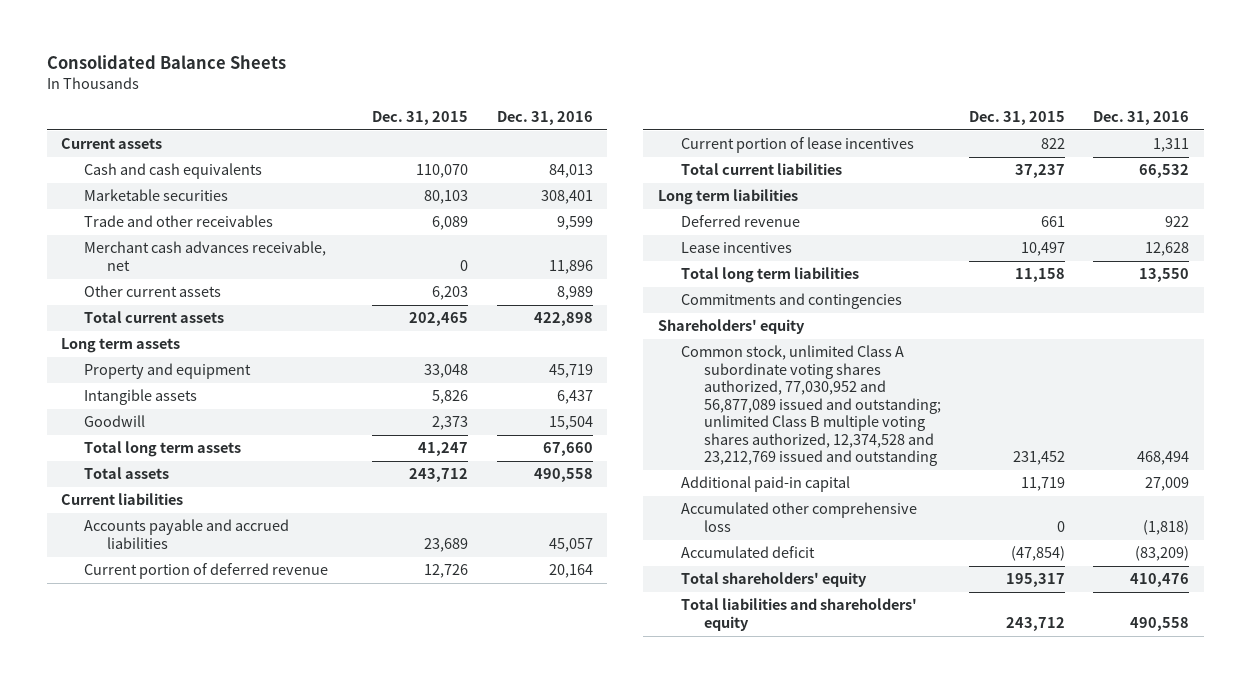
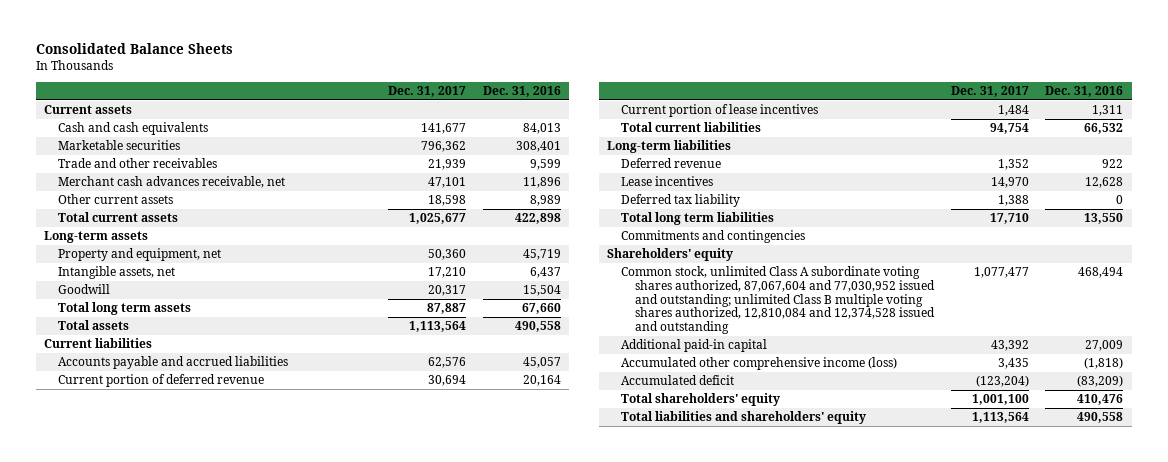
[372,110,469,125] Dec. 31, 2015 -> none
none -> [387,86,466,98] Dec. 31, 2017
[61,338,181,354] Long term assets -> [44,231,149,244] Long-term assets
[84,363,252,380] Property and equipment -> [58,248,222,262] Property and equipment, net
[84,389,198,406] Intangible assets -> [58,266,176,280] Intangible assets, net
[657,189,798,206] Long term liabilities -> [607,140,732,154] Long-term liabilities
none -> [620,194,740,208] Deferred tax liability
[680,345,941,467] Common stock, unlimited Class A subordinate voting shares authorized, 77,030,952 and 56,877,089 issued and outstanding; unlimited Class B multiple voting shares authorized, 12,374,528 and 23,212,769 issued and outstanding -> [620,266,935,335] Common stock, unlimited Class A subordinate voting shares authorized, 87,067,604 and 77,030,952 issued and outstanding; unlimited Class B multiple voting shares authorized, 12,810,084 and 12,374,528 issued and outstanding
[680,502,917,532] Accumulated other comprehensive loss -> [620,357,897,371] Accumulated other comprehensive income (loss)

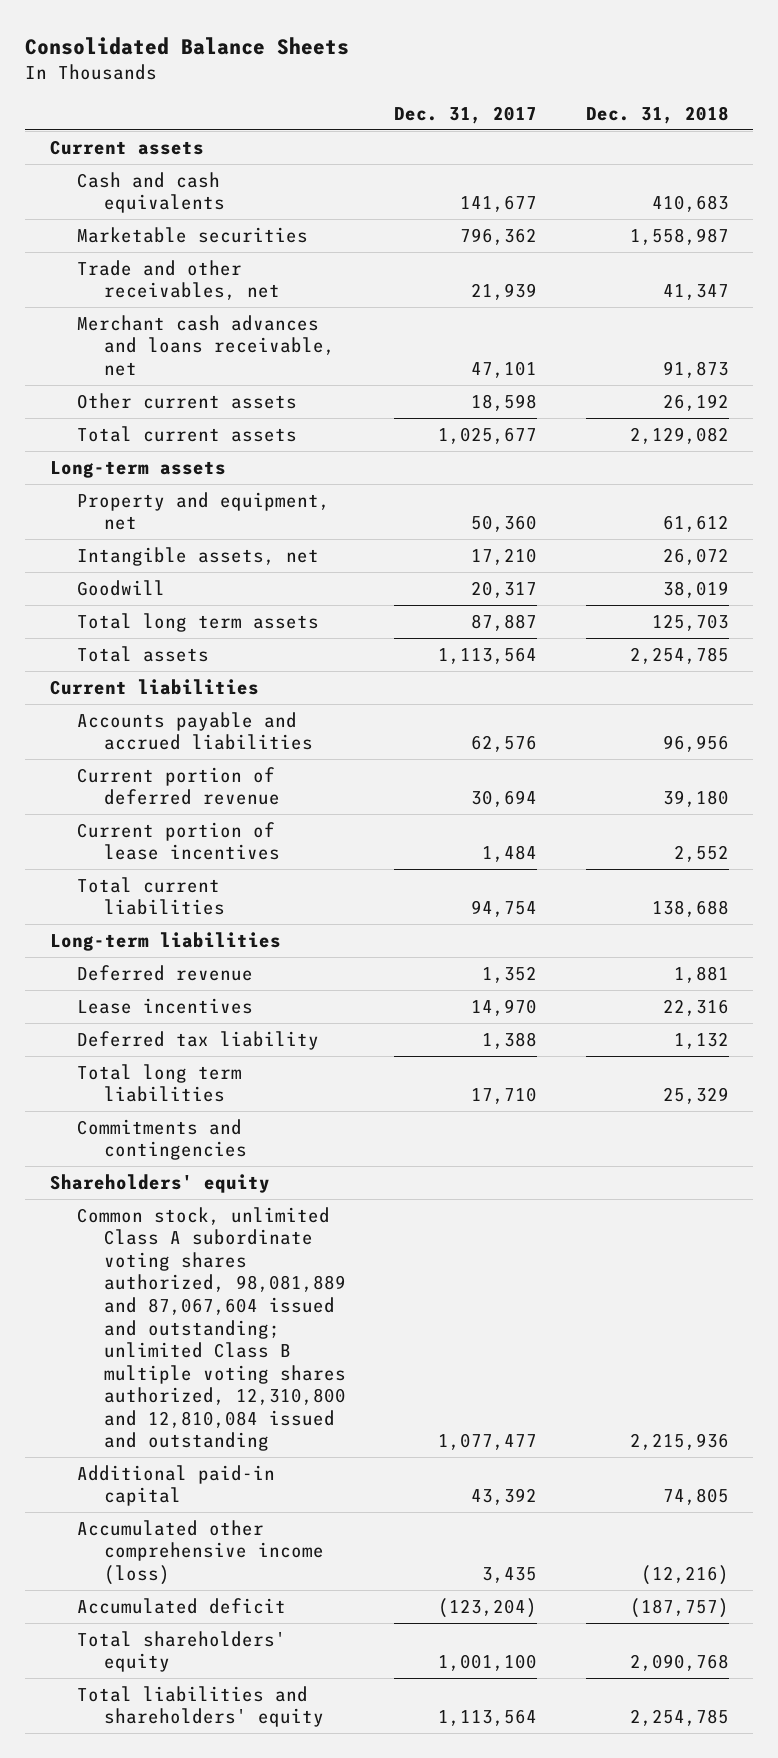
[482,86,561,98] Dec. 31, 2016 -> none
none -> [585,105,729,124] Dec. 31, 2018
[58,158,218,169] Trade and other receivables -> [76,259,280,301] Trade and other receivables, net
[58,176,286,189] Merchant cash advances receivable, net -> [76,314,335,376] Merchant cash advances and loans receivable, net
[620,266,935,335] Common stock, unlimited Class A subordinate voting shares authorized, 87,067,604 and 77,030,952 issued and outstanding; unlimited Class B multiple voting shares authorized, 12,810,084 and 12,374,528 issued and outstanding -> [76,1206,346,1452] Common stock, unlimited Class A subordinate voting shares authorized, 98,081,889 and 87,067,604 issued and outstanding; unlimited Class B multiple voting shares authorized, 12,310,800 and 12,810,084 issued and outstanding

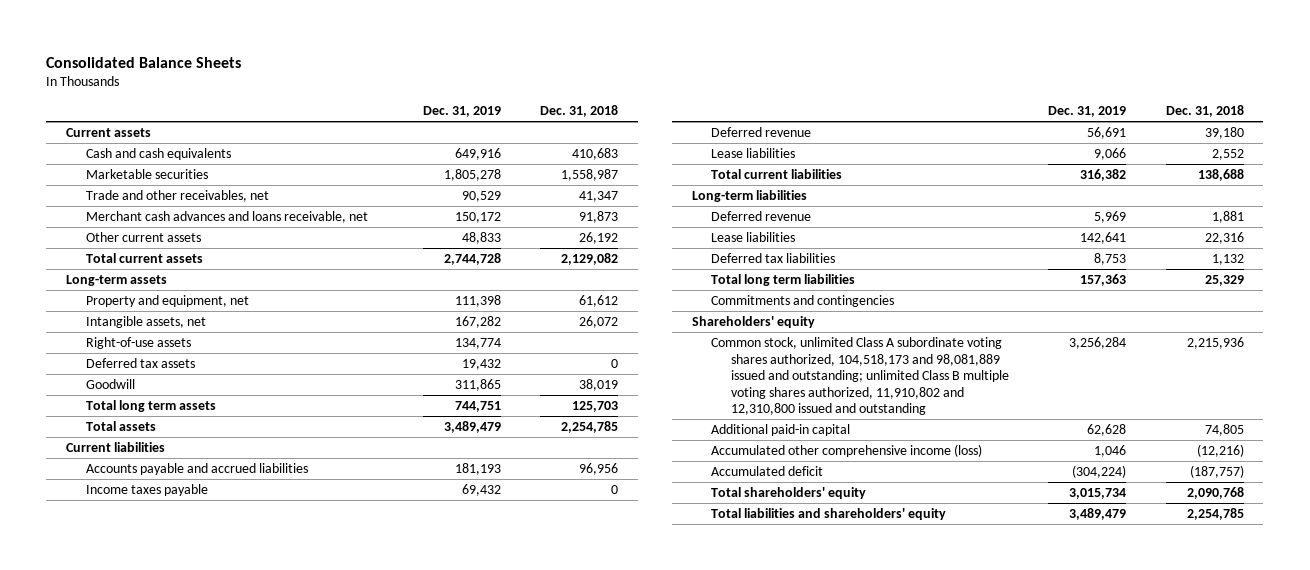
[394,105,538,124] Dec. 31, 2017 -> none
none -> [422,106,501,118] Dec. 31, 2019
none -> [85,336,191,349] Right-of-use assets
none -> [85,357,195,368] Deferred tax assets
none -> [85,483,208,496] Income taxes payable
[76,766,280,806] Current portion of deferred revenue -> [711,126,812,137] Deferred revenue
[76,821,280,861] Current portion of lease incentives -> [711,147,796,158] Lease liabilities
[76,997,253,1014] Lease incentives -> [711,231,796,242] Lease liabilities
[76,1030,319,1050] Deferred tax liability -> [711,252,836,263] Deferred tax liabilities
[76,1206,346,1452] Common stock, unlimited Class A subordinate voting shares authorized, 98,081,889 and 87,067,604 issued and outstanding; unlimited Class B multiple voting shares authorized, 12,310,800 and 12,810,084 issued and outstanding -> [711,336,1009,416] Common stock, unlimited Class A subordinate voting shares authorized, 104,518,173 and 98,081,889 issued and outstanding; unlimited Class B multiple voting shares authorized, 11,910,802 and 12,310,800 issued and outstanding

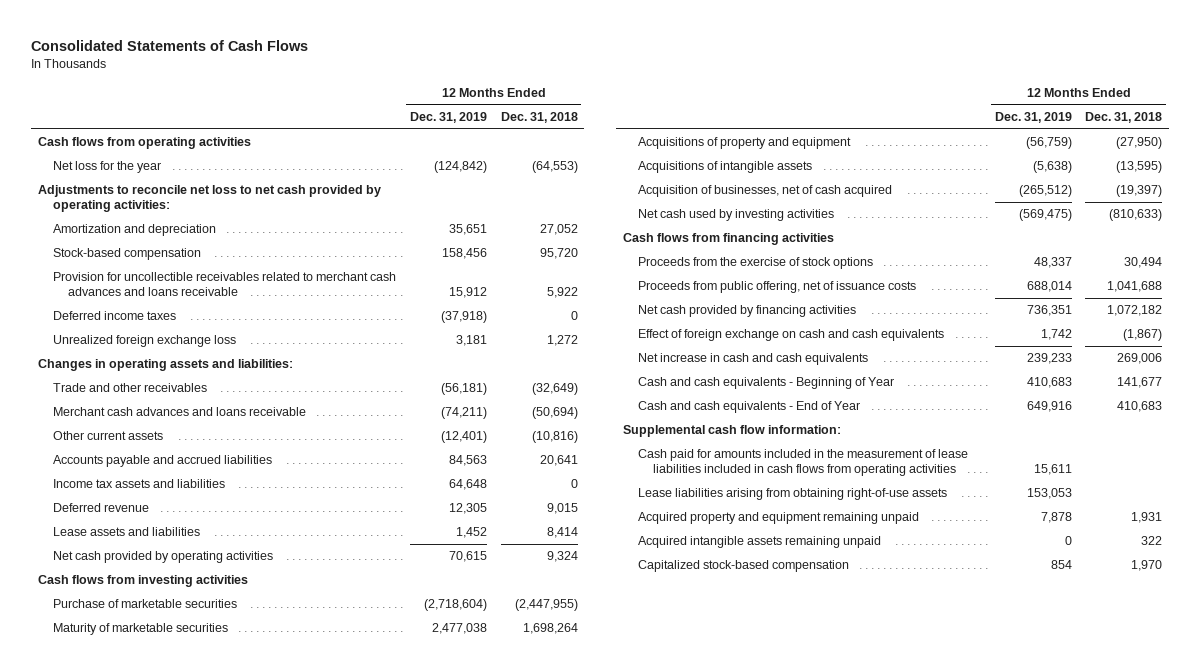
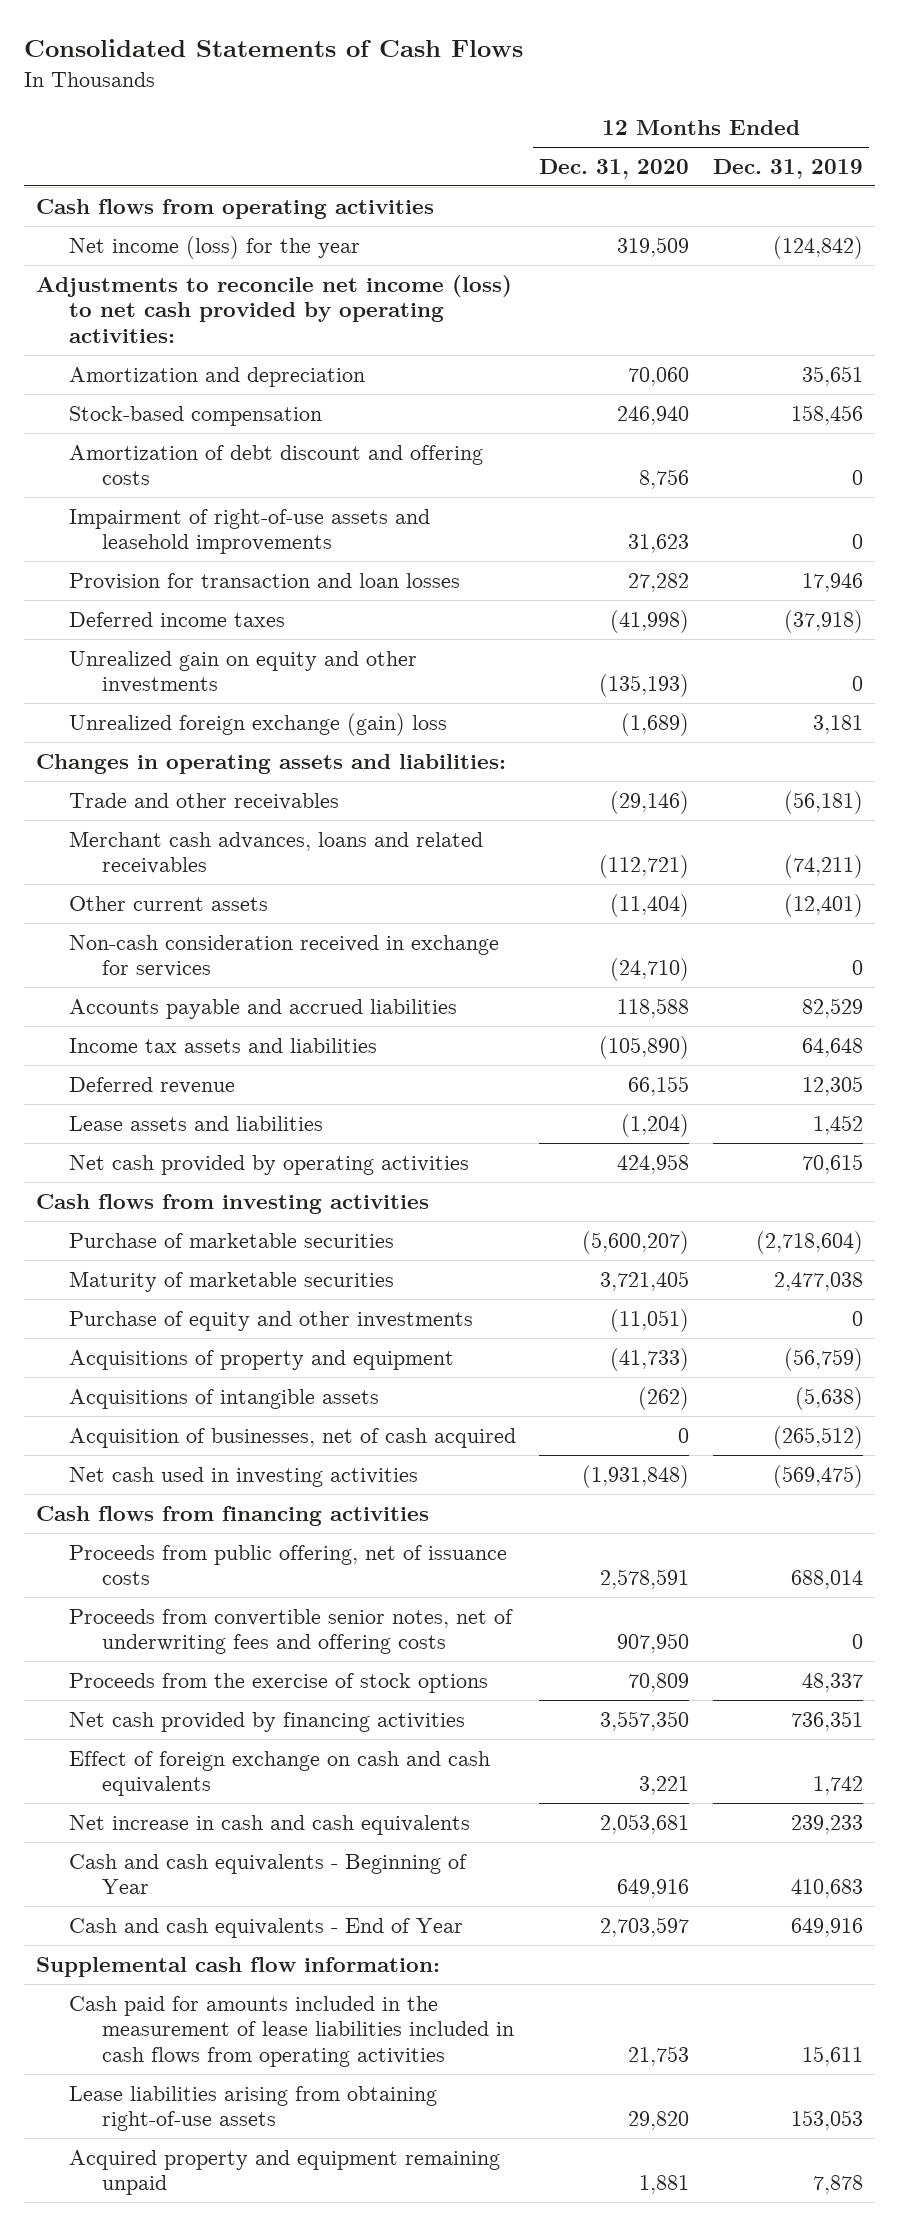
[500,112,578,124] Dec. 31, 2018 -> none
none -> [539,158,690,179] Dec. 31, 2020
[52,161,161,174] Net loss for the year -> [68,235,360,259] Net income (loss) for the year
[38,185,382,213] Adjustments to reconcile net loss to net cash provided by operating activities: -> [35,274,512,343] Adjustments to reconcile net income (loss) to net cash provided by operating activities:
none -> [68,444,483,486] Amortization of debt discount and offering costs
none -> [68,508,430,555] Impairment of right-of-use assets and leasehold improvements
[52,272,396,297] Provision for uncollectible receivables related to merchant cash advances and loans receivable -> [68,572,460,590] Provision for transaction and loan losses
[448,287,487,299] 15,912 -> [801,572,863,592] 17,946
none -> [68,650,417,694] Unrealized gain on equity and other investments
[52,335,236,348] Unrealized foreign exchange loss -> [68,712,447,736] Unrealized foreign exchange (gain) loss
[52,407,306,417] Merchant cash advances and loans receivable -> [68,830,483,875] Merchant cash advances, loans and related receivables
none -> [68,934,499,978] Non-cash consideration received in exchange for services
[448,455,487,467] 84,563 -> [801,997,863,1018] 82,529
none -> [68,1310,473,1331] Purchase of equity and other investments
[637,209,834,222] Net cash used by investing activities -> [68,1466,418,1487] Net cash used in investing activities
none -> [68,1608,513,1655] Proceeds from convertible senior notes, net of underwriting fees and offering costs
[637,257,873,270] Proceeds from the exercise of stock options -> [68,1672,488,1693] Proceeds from the exercise of stock options
[637,536,881,549] Acquired intangible assets remaining unpaid -> none
[637,560,849,573] Capitalized stock-based compensation -> none

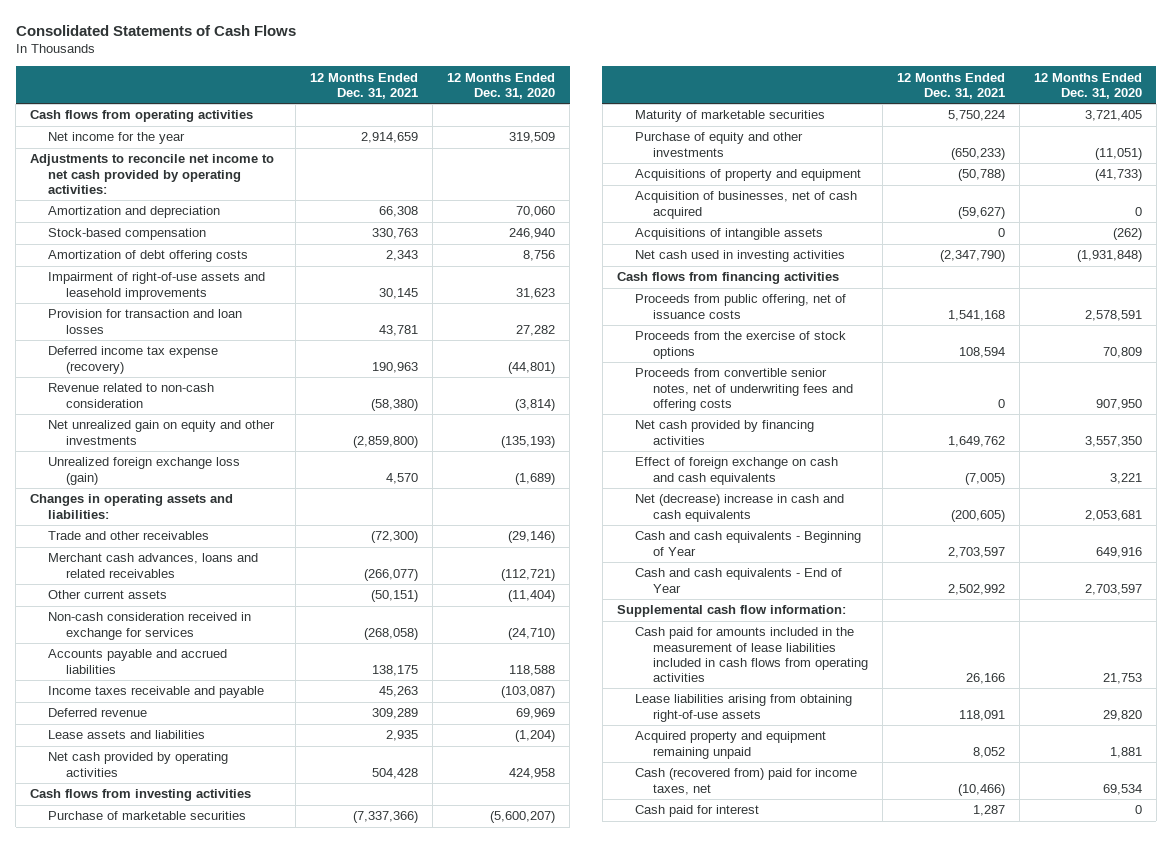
[712,158,863,179] Dec. 31, 2019 -> none
none -> [310,72,419,99] 12 Months Ended Dec. 31, 2021
[68,235,360,259] Net income (loss) for the year -> [48,132,186,145] Net income for the year
[35,274,512,343] Adjustments to reconcile net income (loss) to net cash provided by operating activities: -> [30,154,275,194] Adjustments to reconcile net income to net cash provided by operating activities:
[68,444,483,486] Amortization of debt discount and offering costs -> [48,250,249,263] Amortization of debt offering costs
[68,611,285,627] Deferred income taxes -> [48,346,219,374] Deferred income tax expense (recovery)
[610,609,690,633] (41,998) -> [508,361,556,374] (44,801)
none -> [48,383,215,408] Revenue related to non-cash consideration
[68,650,417,694] Unrealized gain on equity and other investments -> [48,420,276,445] Net unrealized gain on equity and other investments
[68,712,447,736] Unrealized foreign exchange (gain) loss -> [48,457,241,485] Unrealized foreign exchange loss (gain)
[68,1037,377,1053] Income tax assets and liabilities -> [48,686,265,699] Income taxes receivable and payable
[599,1035,690,1059] (105,890) -> [501,686,556,699] (103,087)
[628,1075,690,1096] 66,155 -> [516,708,556,720] 69,969
[68,1388,379,1409] Acquisitions of intangible assets -> [634,228,823,241] Acquisitions of intangible assets
[68,1608,513,1655] Proceeds from convertible senior notes, net of underwriting fees and offering costs -> [634,368,853,411] Proceeds from convertible senior notes, net of underwriting fees and offering costs
[68,1814,470,1835] Net increase in cash and cash equivalents -> [634,494,844,522] Net (decrease) increase in cash and cash equivalents
none -> [634,768,857,795] Cash (recovered from) paid for income taxes, net
none -> [634,805,759,818] Cash paid for interest

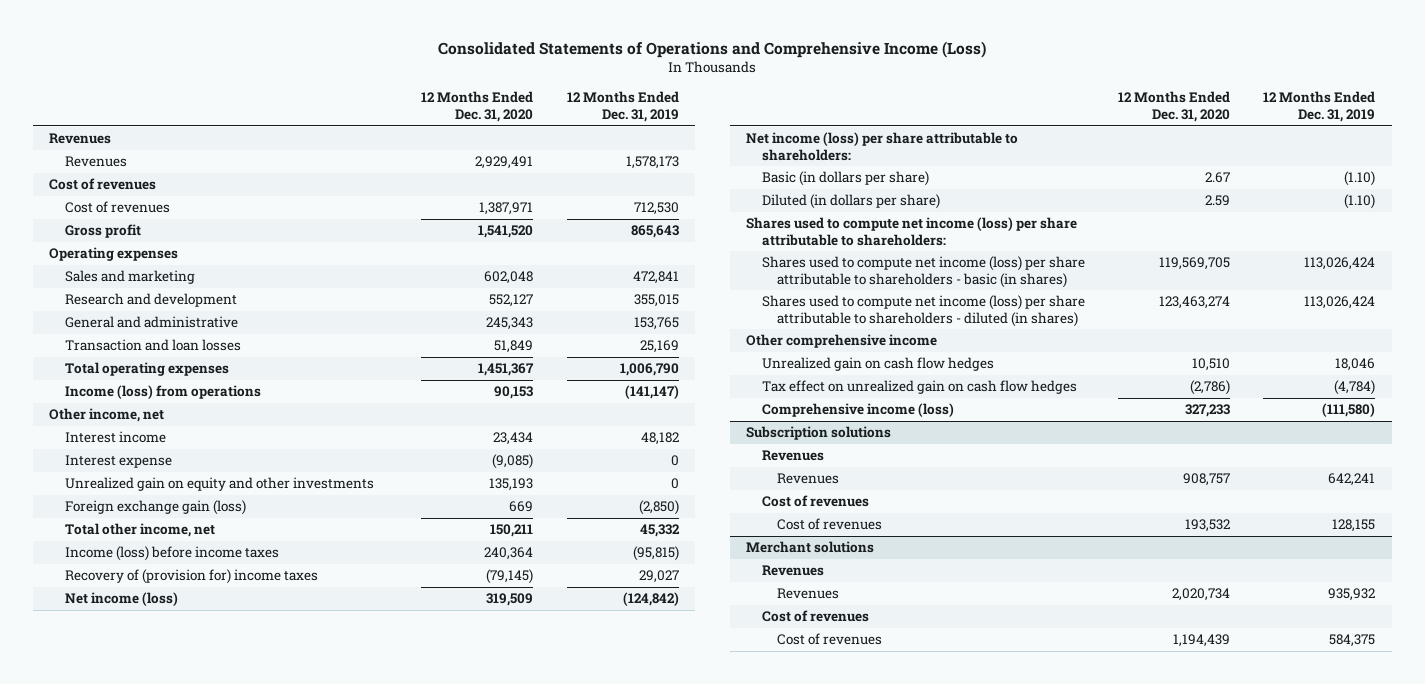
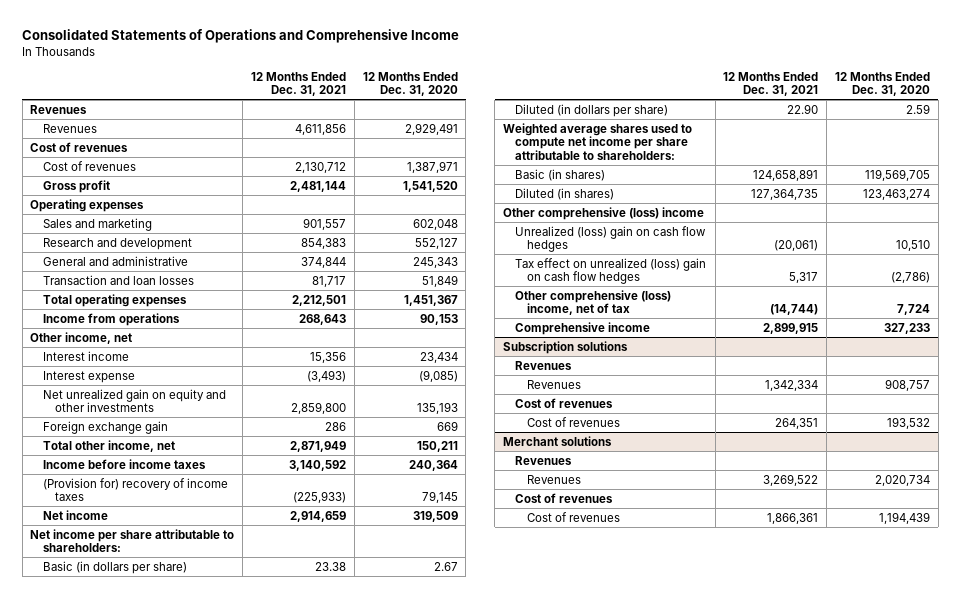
[438,40,987,58] Consolidated Statements of Operations and Comprehensive Income (Loss) -> [22,29,460,44] Consolidated Statements of Operations and Comprehensive Income
[566,91,679,123] 12 Months Ended Dec. 31, 2019 -> none
none -> [251,71,347,97] 12 Months Ended Dec. 31, 2021
[64,385,261,400] Income (loss) from operations -> [42,312,180,326] Income from operations
[64,477,374,492] Unrealized gain on equity and other investments -> [42,388,226,413] Net unrealized gain on equity and other investments
[64,500,246,516] Foreign exchange gain (loss) -> [42,420,168,434] Foreign exchange gain
[64,546,279,562] Income (loss) before income taxes -> [42,458,206,469] Income before income taxes
[64,569,318,585] Recovery of (provision for) income taxes -> [42,477,228,502] (Provision for) recovery of income taxes
[486,569,534,585] (79,145) -> [421,491,458,504] 79,145
[64,592,178,607] Net income (loss) -> [42,509,108,520] Net income
[746,132,1019,162] Net income (loss) per share attributable to shareholders: -> [30,528,235,553] Net income per share attributable to shareholders:
[746,217,1078,247] Shares used to compute net income (loss) per share attributable to shareholders: -> [502,122,692,160] Weighted average shares used to compute net income per share attributable to shareholders:
[761,256,1085,289] Shares used to compute net income (loss) per share attributable to shareholders - basic (in shares) -> [515,168,606,181] Basic (in shares)
[761,295,1085,328] Shares used to compute net income (loss) per share attributable to shareholders - diluted (in shares) -> [515,187,615,200] Diluted (in shares)
[746,334,938,349] Other comprehensive income -> [502,206,704,220] Other comprehensive (loss) income
[761,357,994,372] Unrealized gain on cash flow hedges -> [515,225,707,253] Unrealized (loss) gain on cash flow hedges
[761,380,1077,395] Tax effect on unrealized gain on cash flow hedges -> [515,257,707,285] Tax effect on unrealized (loss) gain on cash flow hedges
none -> [515,289,672,316] Other comprehensive (loss) income, net of tax
[761,403,954,418] Comprehensive income (loss) -> [515,321,651,335] Comprehensive income

